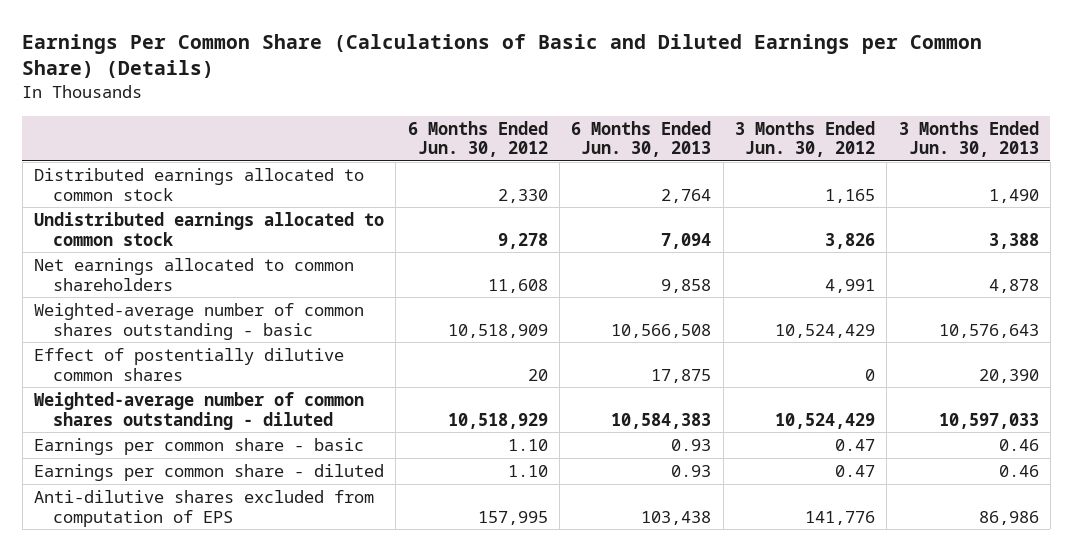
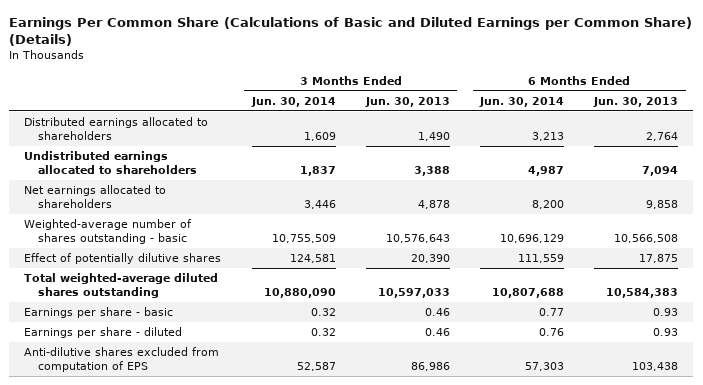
[407,120,548,158] 6 Months Ended Jun. 30, 2012 -> none
[734,120,875,158] 3 Months Ended Jun. 30, 2012 -> none
none -> [250,96,336,107] Jun. 30, 2014
none -> [479,96,565,107] Jun. 30, 2014
[33,167,364,201] Distributed earnings allocated to common stock -> [24,117,209,140] Distributed earnings allocated to shareholders
[33,211,384,246] Undistributed earnings allocated to common stock -> [24,151,198,174] Undistributed earnings allocated to shareholders
[33,257,354,291] Net earnings allocated to common shareholders -> [24,185,167,208] Net earnings allocated to shareholders
[33,302,364,340] Weighted-average number of common shares outstanding - basic -> [24,219,193,244] Weighted-average number of shares outstanding - basic
[33,347,344,381] Effect of postentially dilutive common shares -> [24,253,222,265] Effect of potentially dilutive shares
[33,391,364,430] Weighted-average number of common shares outstanding - diluted -> [24,273,219,298] Total weighted-average diluted shares outstanding
[33,437,364,455] Earnings per common share - basic -> [24,307,174,319] Earnings per share - basic
[33,463,384,481] Earnings per common share - diluted -> [24,327,183,339] Earnings per share - diluted

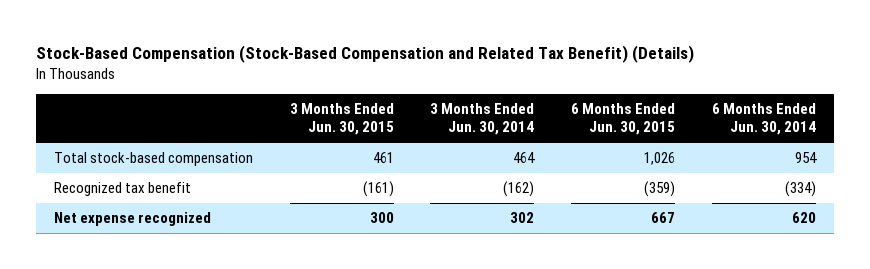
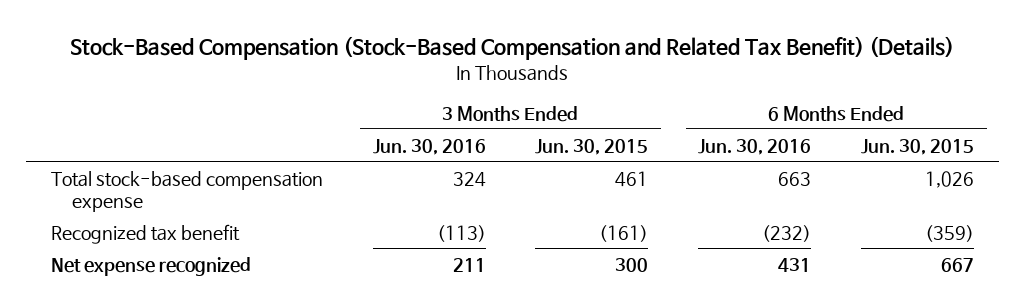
[430,102,535,136] 3 Months Ended Jun. 30, 2014 -> none
[711,102,816,136] 6 Months Ended Jun. 30, 2014 -> none
none -> [372,138,486,155] Jun. 30, 2016
none -> [698,138,812,155] Jun. 30, 2016
[54,152,254,167] Total stock-based compensation -> [50,170,323,212] Total stock-based compensation expense

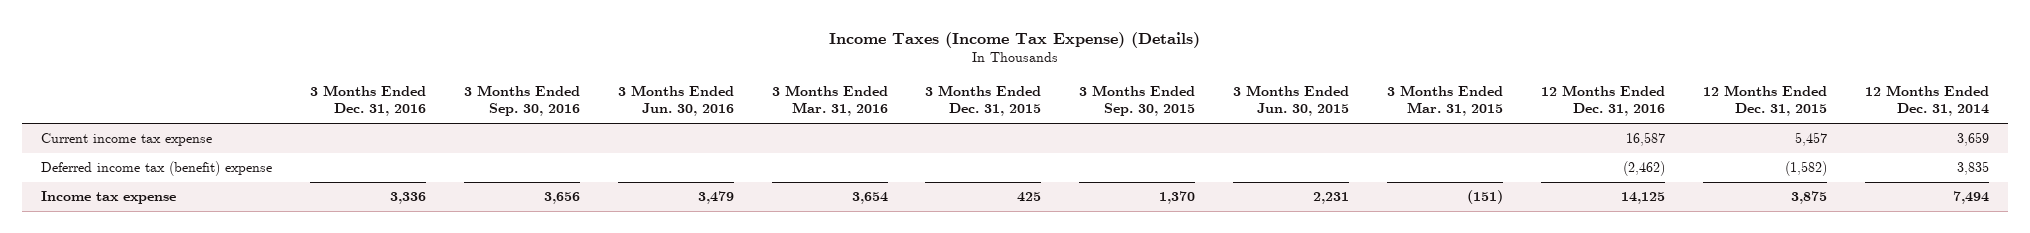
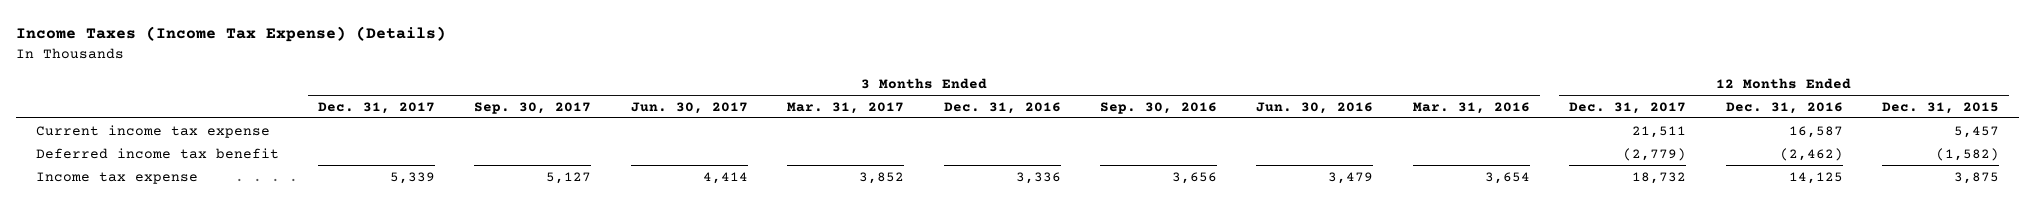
[925,84,1042,117] 3 Months Ended Dec. 31, 2015 -> none
[1079,84,1196,117] 3 Months Ended Sep. 30, 2015 -> none
[1233,84,1350,117] 3 Months Ended Jun. 30, 2015 -> none
[1387,84,1504,117] 3 Months Ended Mar. 31, 2015 -> none
[1864,84,1989,117] 12 Months Ended Dec. 31, 2014 -> none
none -> [318,101,436,114] Dec. 31, 2017
none -> [474,101,592,114] Sep. 30, 2017
none -> [630,101,748,114] Jun. 30, 2017
none -> [787,101,905,114] Mar. 31, 2017
none -> [1569,101,1687,114] Dec. 31, 2017
[41,161,273,177] Deferred income tax (benefit) expense -> [35,147,279,159] Deferred income tax benefit

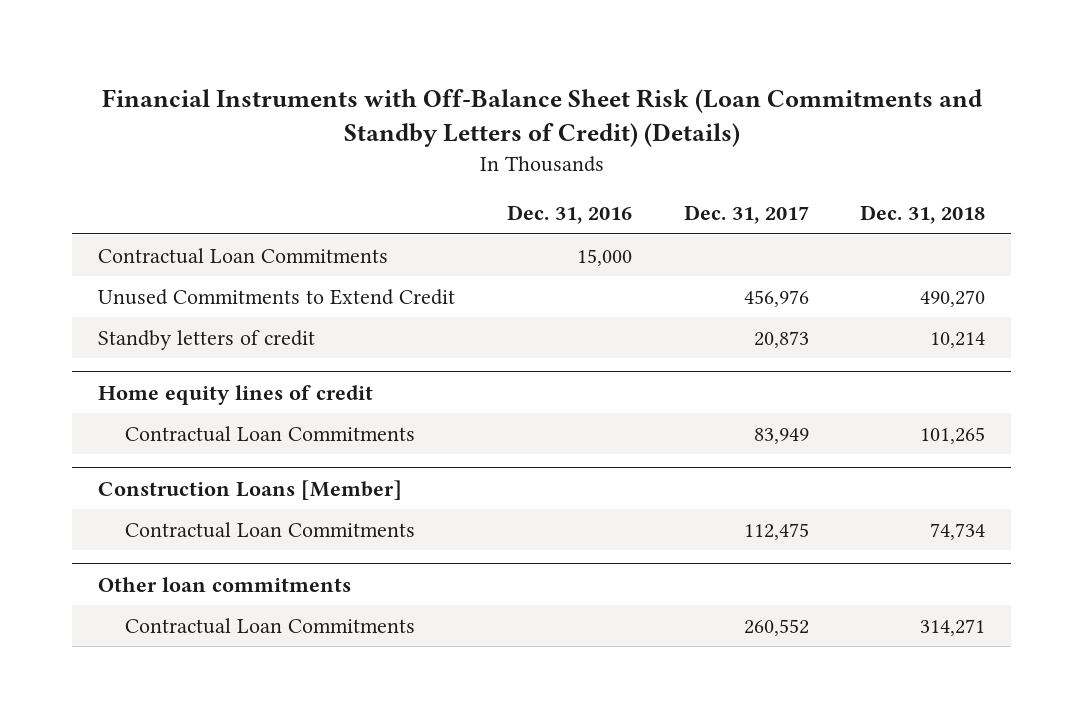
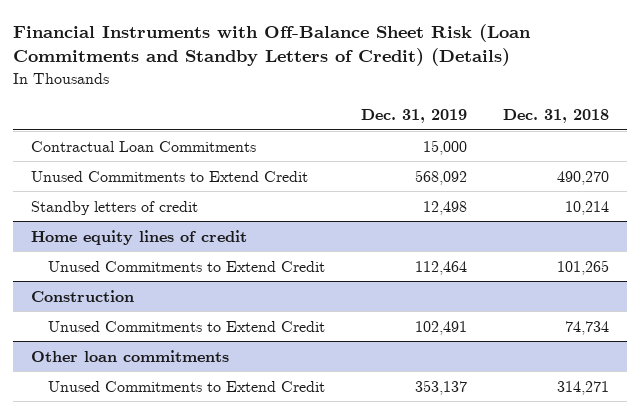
[506,205,632,225] Dec. 31, 2016 -> none
[683,205,809,225] Dec. 31, 2017 -> none
none -> [361,109,468,124] Dec. 31, 2019
[124,425,415,442] Contractual Loan Commitments -> [48,260,326,272] Unused Commitments to Extend Credit
[98,479,403,500] Construction Loans [Member] -> [31,289,135,302] Construction
[124,521,415,538] Contractual Loan Commitments -> [48,320,326,332] Unused Commitments to Extend Credit
[124,617,415,634] Contractual Loan Commitments -> [48,380,326,392] Unused Commitments to Extend Credit

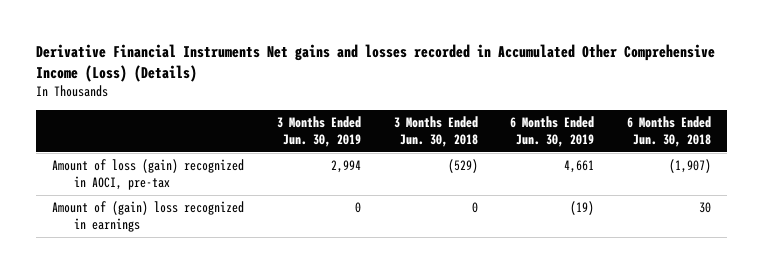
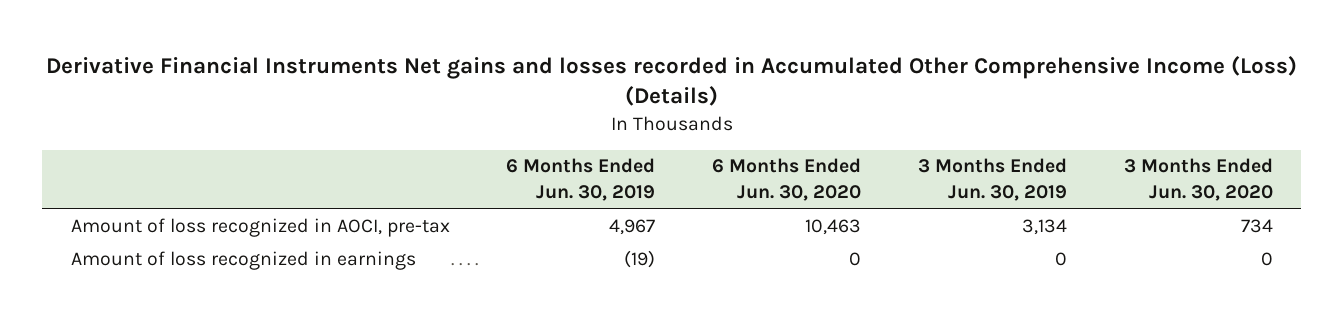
[393,116,478,147] 3 Months Ended Jun. 30, 2018 -> none
[627,116,712,147] 6 Months Ended Jun. 30, 2018 -> none
none -> [712,158,862,201] 6 Months Ended Jun. 30, 2020
none -> [1123,158,1273,201] 3 Months Ended Jun. 30, 2020
[52,159,245,190] Amount of loss (gain) recognized in AOCI, pre-tax -> [70,217,450,237] Amount of loss recognized in AOCI, pre-tax
[330,160,361,174] 2,994 -> [1021,218,1067,235] 3,134
[564,160,595,174] 4,661 -> [609,218,656,235] 4,967
[52,201,245,232] Amount of (gain) loss recognized in earnings -> [70,250,416,270] Amount of loss recognized in earnings

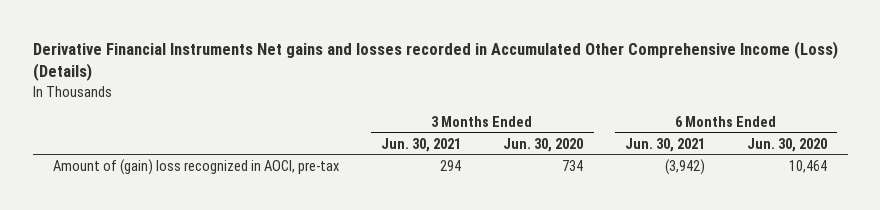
[506,158,656,201] 6 Months Ended Jun. 30, 2019 -> none
[917,158,1067,201] 3 Months Ended Jun. 30, 2019 -> none
none -> [381,137,462,152] Jun. 30, 2021
none -> [625,137,706,152] Jun. 30, 2021
[70,250,416,270] Amount of loss recognized in earnings -> none
[70,217,450,237] Amount of loss recognized in AOCI, pre-tax -> [53,158,340,175] Amount of (gain) loss recognized in AOCI, pre-tax
[805,218,862,235] 10,463 -> [788,159,827,173] 10,464

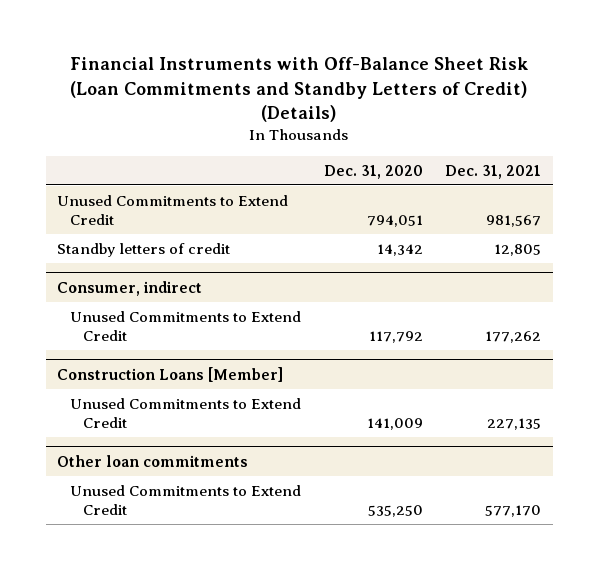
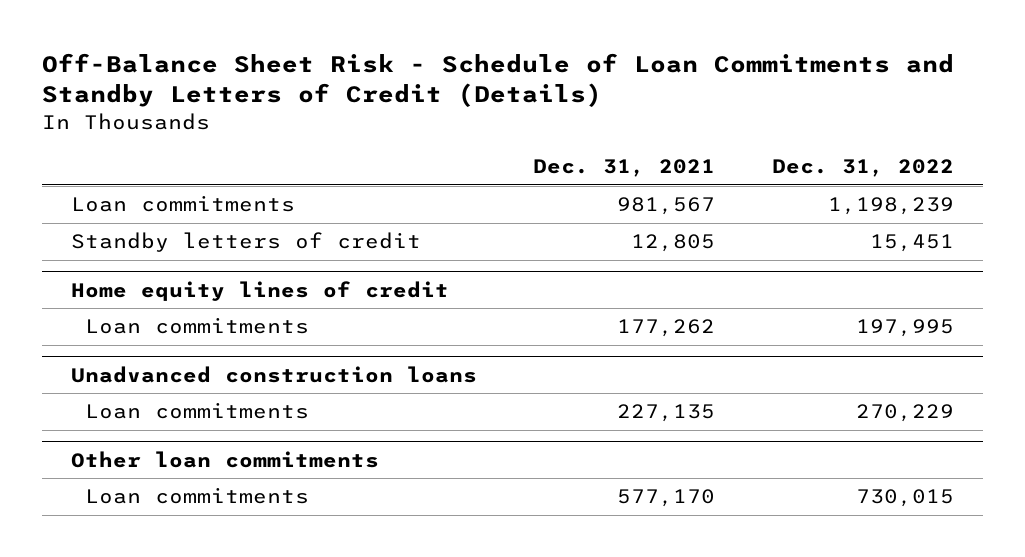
[70,57,529,122] Financial Instruments with Off-Balance Sheet Risk (Loan Commitments and Standby Letters of Credit) (Details) -> [42,53,955,108] Off-Balance Sheet Risk - Schedule of Loan Commitments and Standby Letters of Credit (Details)
[323,164,423,179] Dec. 31, 2020 -> none
none -> [772,159,955,178] Dec. 31, 2022
[57,194,289,226] Unused Commitments to Extend Credit -> [70,195,295,213] Loan commitments
[57,280,203,296] Consumer, indirect -> [70,280,449,301] Home equity lines of credit
[70,310,302,342] Unused Commitments to Extend Credit -> [85,317,310,335] Loan commitments
[57,366,284,382] Construction Loans [Member] -> [70,365,477,383] Unadvanced construction loans
[70,397,302,429] Unused Commitments to Extend Credit -> [85,402,310,420] Loan commitments
[70,484,302,516] Unused Commitments to Extend Credit -> [85,487,310,505] Loan commitments

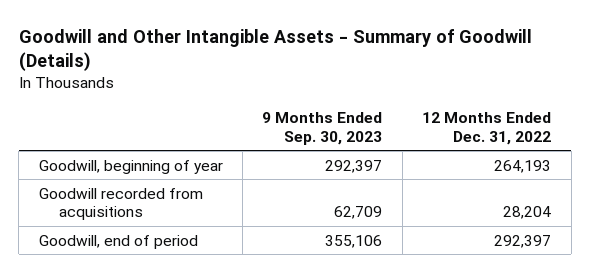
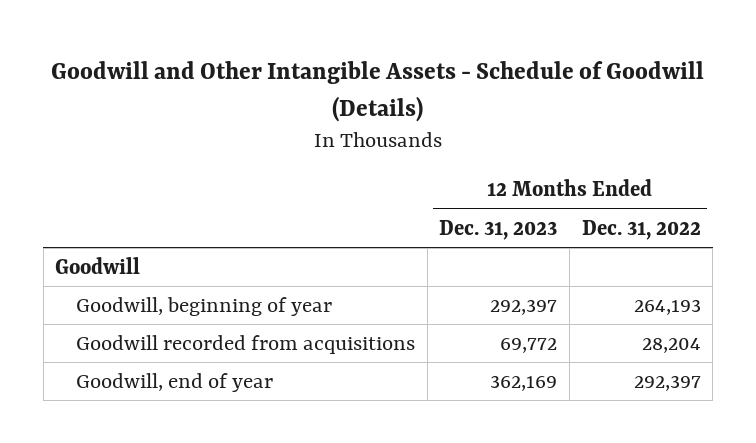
[18,28,532,71] Goodwill and Other Intangible Assets - Summary of Goodwill (Details) -> [51,61,705,122] Goodwill and Other Intangible Assets - Schedule of Goodwill (Details)
[262,111,383,145] 9 Months Ended Sep. 30, 2023 -> none
none -> [439,219,558,240] Dec. 31, 2023
none -> [55,256,141,274] Goodwill
[38,234,198,249] Goodwill, end of period -> [76,372,274,392] Goodwill, end of year

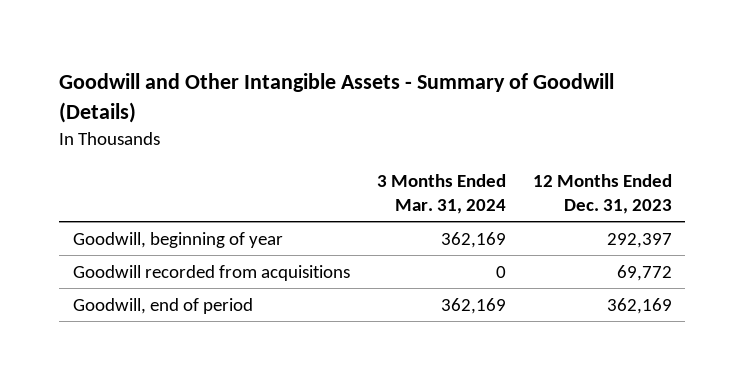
[51,61,705,122] Goodwill and Other Intangible Assets - Schedule of Goodwill (Details) -> [59,73,615,123] Goodwill and Other Intangible Assets - Summary of Goodwill (Details)
[581,219,701,240] Dec. 31, 2022 -> none
none -> [376,173,506,214] 3 Months Ended Mar. 31, 2024
[55,256,141,274] Goodwill -> none
[76,372,274,392] Goodwill, end of year -> [72,297,253,314] Goodwill, end of period

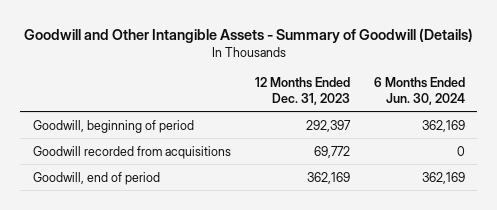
[376,173,506,214] 3 Months Ended Mar. 31, 2024 -> none
none -> [373,76,465,105] 6 Months Ended Jun. 30, 2024
[72,231,283,248] Goodwill, beginning of year -> [32,119,194,133] Goodwill, beginning of period

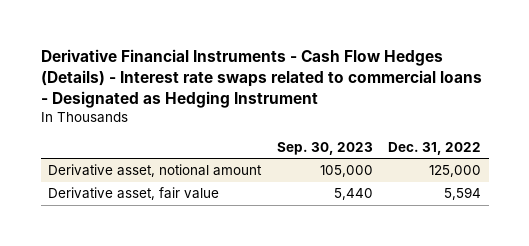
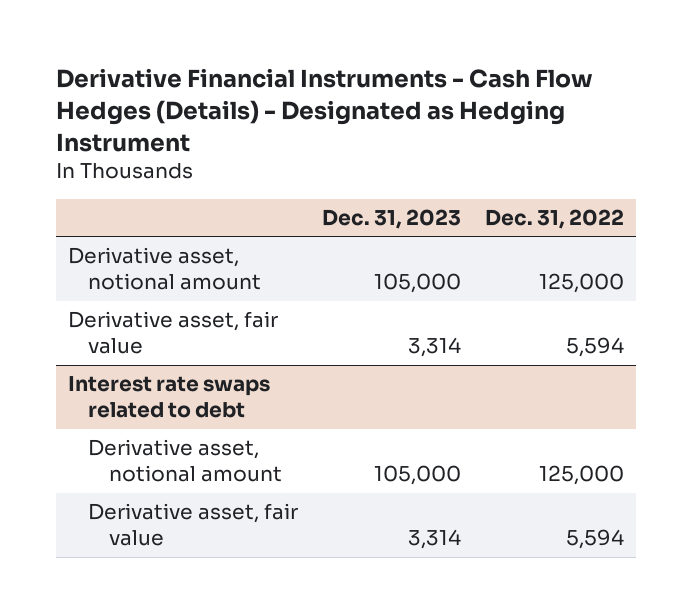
[40,48,482,108] Derivative Financial Instruments - Cash Flow Hedges (Details) - Interest rate swaps related to commercial loans - Designated as Hedging Instrument -> [55,68,593,152] Derivative Financial Instruments - Cash Flow Hedges (Details) - Designated as Hedging Instrument
[276,141,373,155] Sep. 30, 2023 -> none
none -> [322,208,462,229] Dec. 31, 2023
none -> [67,376,270,419] Interest rate swaps related to debt
none -> [88,439,282,483] Derivative asset, notional amount
none -> [88,503,299,547] Derivative asset, fair value

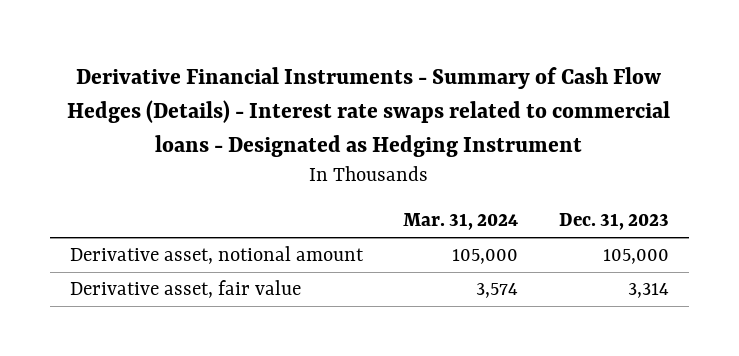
[55,68,593,152] Derivative Financial Instruments - Cash Flow Hedges (Details) - Designated as Hedging Instrument -> [67,66,671,157] Derivative Financial Instruments - Summary of Cash Flow Hedges (Details) - Interest rate swaps related to commercial loans - Designated as Hedging Instrument
[484,208,624,229] Dec. 31, 2022 -> none
none -> [403,213,519,231] Mar. 31, 2024
[67,376,270,419] Interest rate swaps related to debt -> none
[88,439,282,483] Derivative asset, notional amount -> none
[88,503,299,547] Derivative asset, fair value -> none

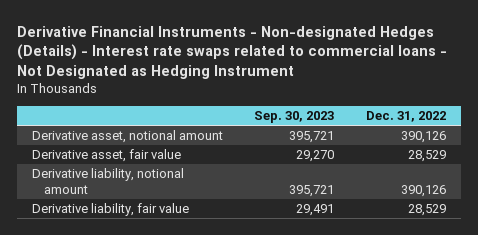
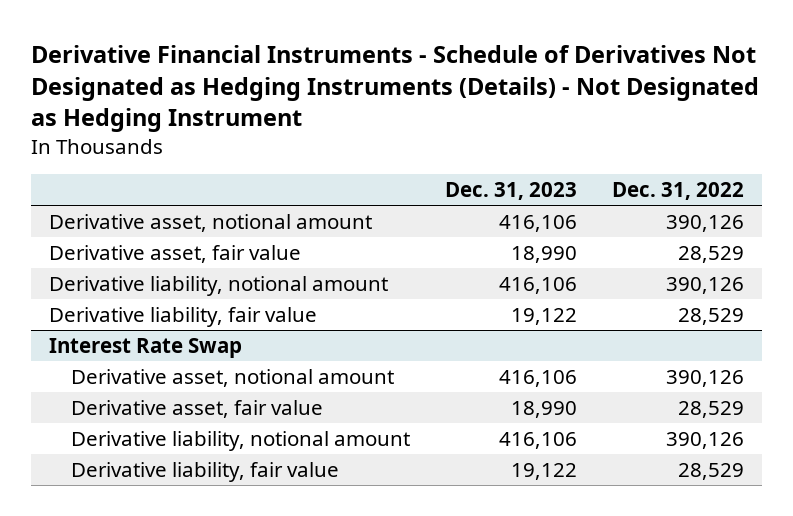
[16,25,447,80] Derivative Financial Instruments - Non-designated Hedges (Details) - Interest rate swaps related to commercial loans - Not Designated as Hedging Instrument -> [31,45,760,133] Derivative Financial Instruments - Schedule of Derivatives Not Designated as Hedging Instruments (Details) - Not Designated as Hedging Instrument
[254,111,335,124] Sep. 30, 2023 -> none
none -> [444,182,577,201] Dec. 31, 2023
none -> [49,337,243,358] Interest Rate Swap
none -> [70,368,394,387] Derivative asset, notional amount
none -> [70,399,323,418] Derivative asset, fair value
none -> [70,430,410,451] Derivative liability, notional amount
none -> [70,461,339,482] Derivative liability, fair value

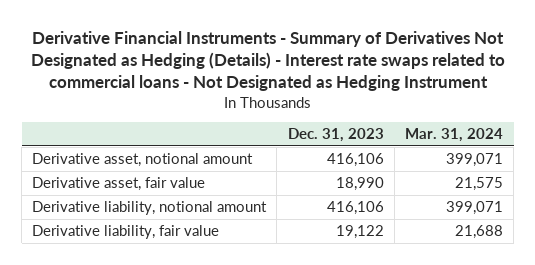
[31,45,760,133] Derivative Financial Instruments - Schedule of Derivatives Not Designated as Hedging Instruments (Details) - Not Designated as Hedging Instrument -> [30,30,505,92] Derivative Financial Instruments - Summary of Derivatives Not Designated as Hedging (Details) - Interest rate swaps related to commercial loans - Not Designated as Hedging Instrument
[612,182,745,201] Dec. 31, 2022 -> none
none -> [404,128,503,143] Mar. 31, 2024
[49,337,243,358] Interest Rate Swap -> none
[70,368,394,387] Derivative asset, notional amount -> none
[70,399,323,418] Derivative asset, fair value -> none
[70,430,410,451] Derivative liability, notional amount -> none
[70,461,339,482] Derivative liability, fair value -> none

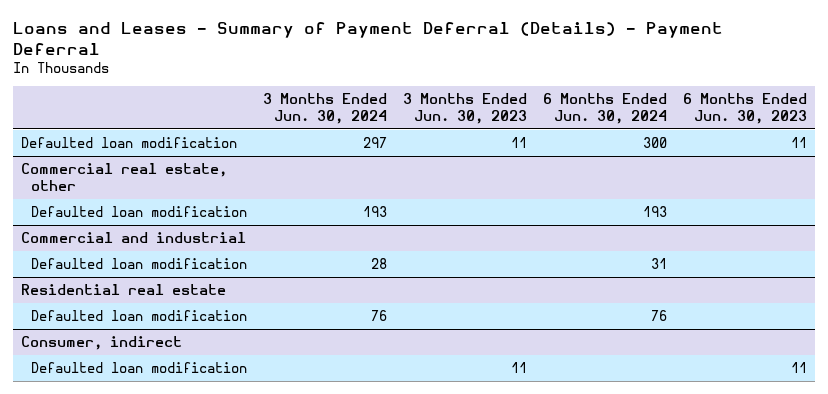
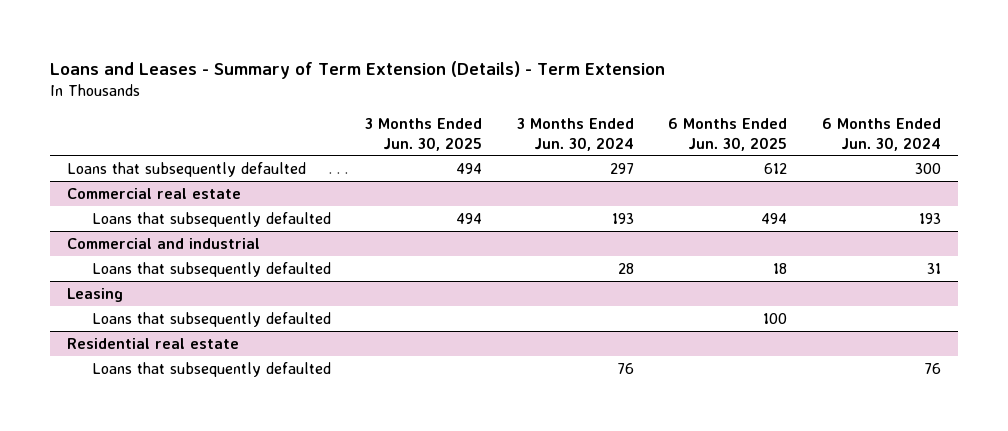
[13,22,724,55] Loans and Leases - Summary of Payment Deferral (Details) - Payment Deferral -> [50,60,666,79] Loans and Leases - Summary of Term Extension (Details) - Term Extension
[402,92,527,124] 3 Months Ended Jun. 30, 2023 -> none
[682,92,807,124] 6 Months Ended Jun. 30, 2023 -> none
none -> [365,118,483,151] 3 Months Ended Jun. 30, 2025
none -> [668,118,788,151] 6 Months Ended Jun. 30, 2025
[21,136,238,148] Defaulted loan modification -> [67,161,307,177] Loans that subsequently defaulted
[21,162,228,192] Commercial real estate, other -> [67,187,242,199] Commercial real estate
[30,205,247,217] Defaulted loan modification -> [91,211,331,227] Loans that subsequently defaulted
[30,257,247,269] Defaulted loan modification -> [91,261,331,277] Loans that subsequently defaulted
none -> [67,287,124,302] Leasing
none -> [91,311,331,327] Loans that subsequently defaulted
[21,335,183,350] Consumer, indirect -> none
[30,361,247,373] Defaulted loan modification -> none
[30,309,247,321] Defaulted loan modification -> [91,361,331,377] Loans that subsequently defaulted

